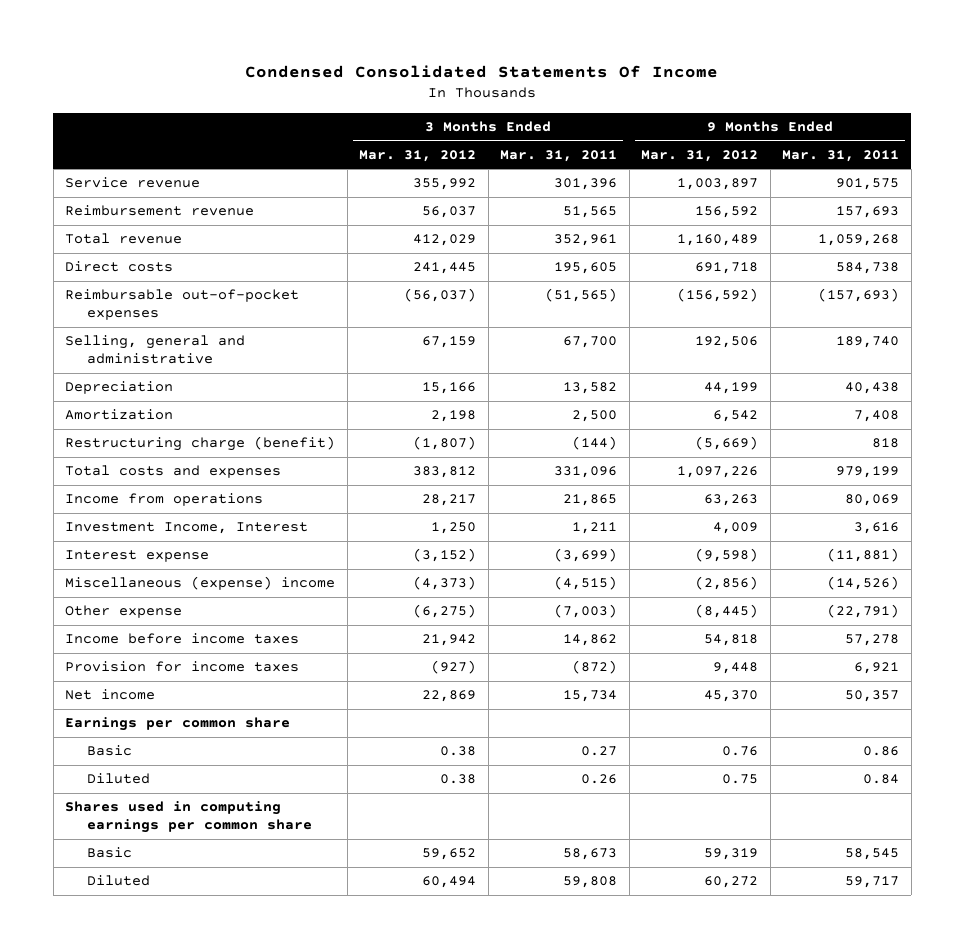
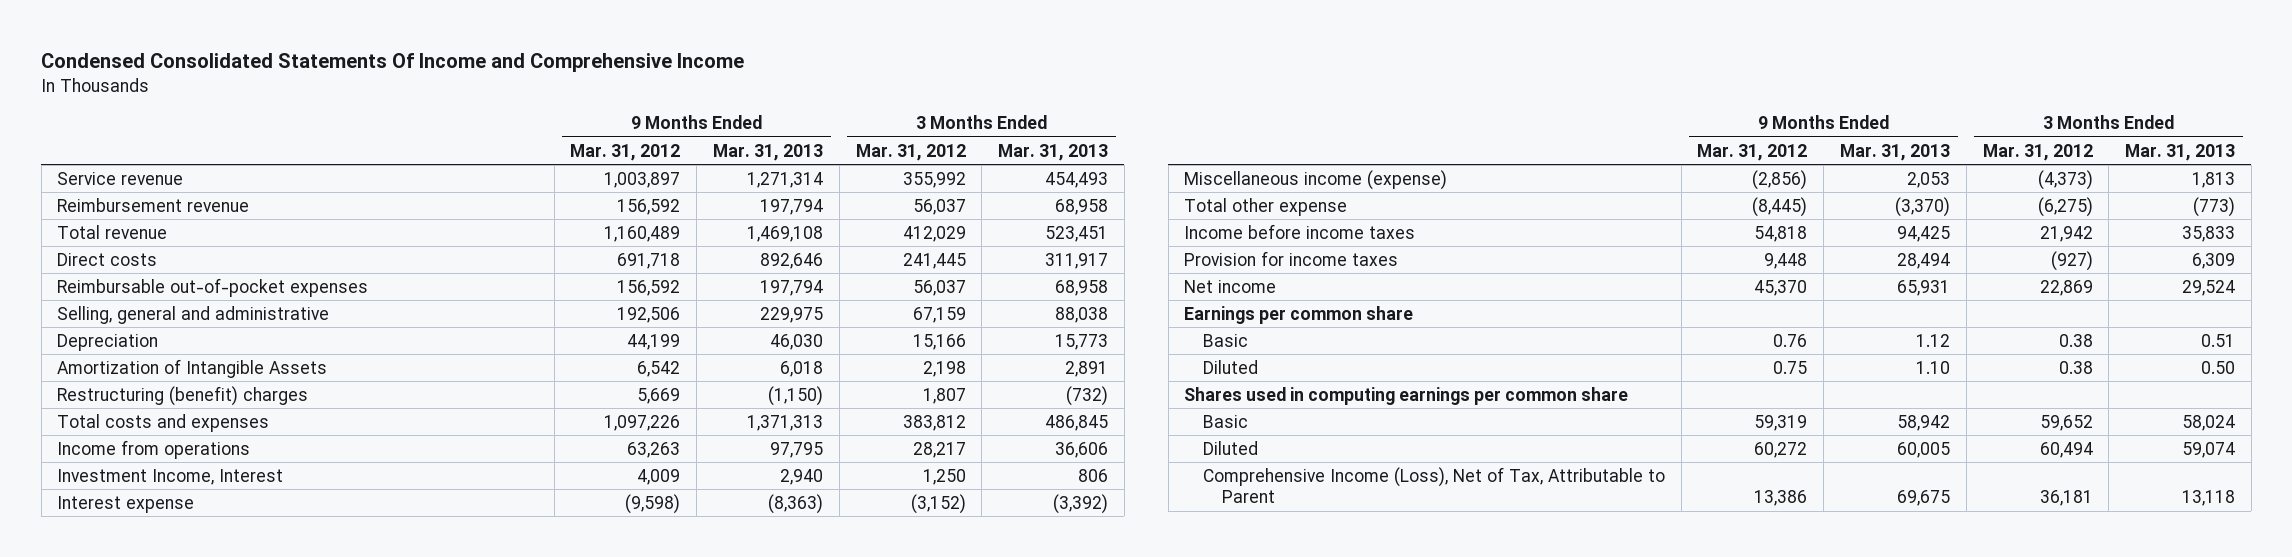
[245,64,719,78] Condensed Consolidated Statements Of Income -> [41,53,745,73] Condensed Consolidated Statements Of Income and Comprehensive Income
[500,149,618,162] Mar. 31, 2011 -> none
[782,149,900,162] Mar. 31, 2011 -> none
none -> [712,143,823,161] Mar. 31, 2013
none -> [998,143,1109,161] Mar. 31, 2013
[404,288,477,303] (56,037) -> [912,279,966,296] 56,037
[677,288,759,303] (156,592) -> [617,279,681,296] 156,592
[65,409,174,421] Amortization -> [57,358,328,378] Amortization of Intangible Assets
[65,436,336,452] Restructuring charge (benefit) -> [57,385,309,406] Restructuring (benefit) charges
[413,436,477,451] (1,807) -> [922,387,966,404] 1,807
[695,436,759,451] (5,669) -> [637,387,681,404] 5,669
[65,576,336,591] Miscellaneous (expense) income -> [1184,169,1448,190] Miscellaneous income (expense)
[65,605,183,619] Other expense -> [1184,197,1348,216] Total other expense
none -> [1202,466,1665,504] Comprehensive Income (Loss), Net of Tax, Attributable to Parent

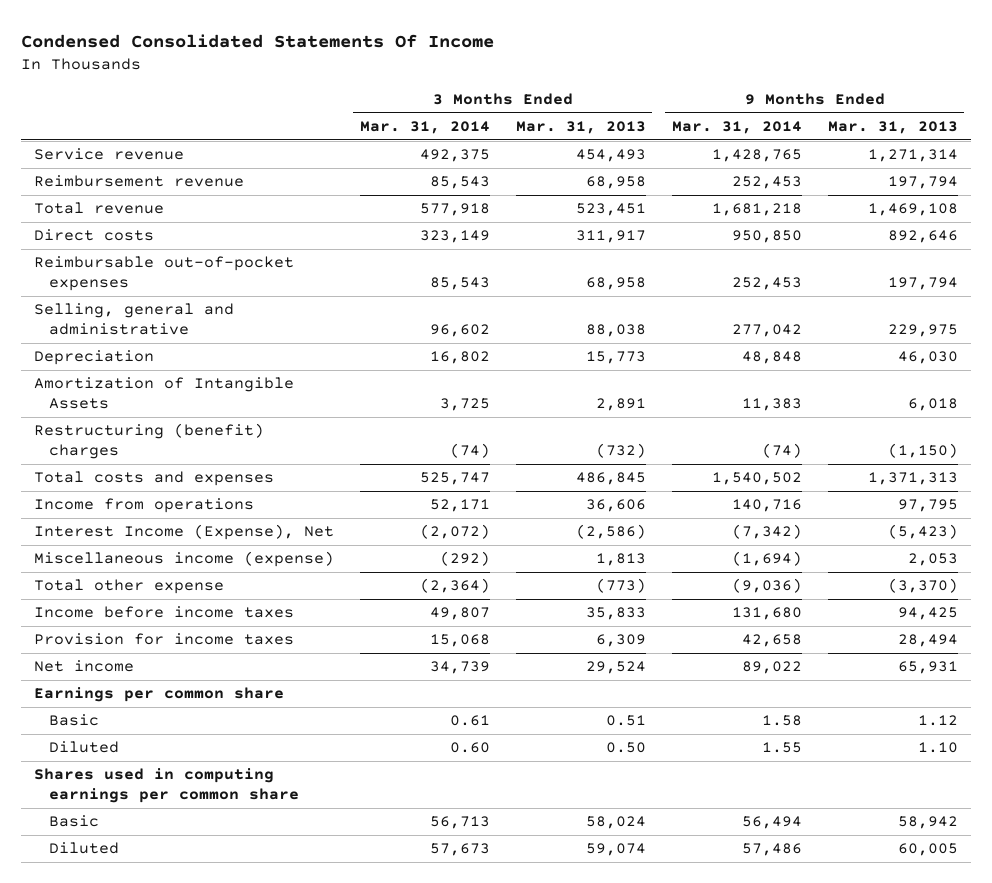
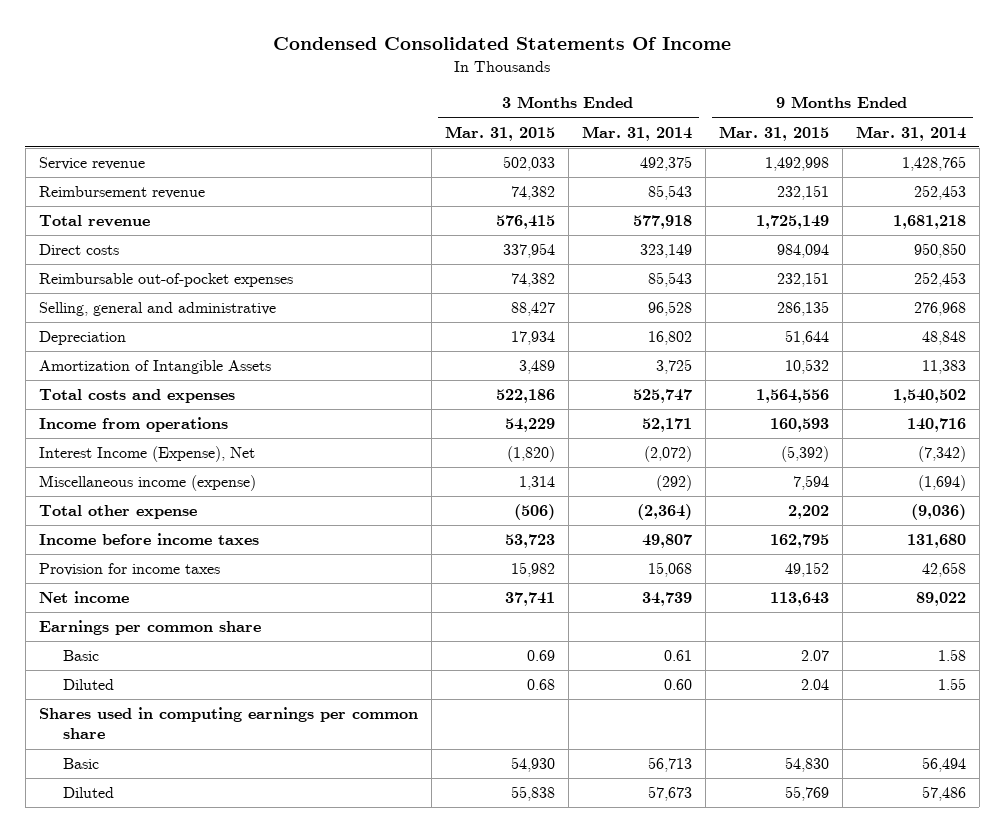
[515,121,646,135] Mar. 31, 2013 -> none
[827,121,958,135] Mar. 31, 2013 -> none
none -> [444,125,555,141] Mar. 31, 2015
none -> [718,125,829,141] Mar. 31, 2015
[429,323,490,337] 96,602 -> [647,301,692,317] 96,528
[731,323,802,337] 277,042 -> [913,302,966,317] 276,968
[34,423,265,459] Restructuring (benefit) charges -> none

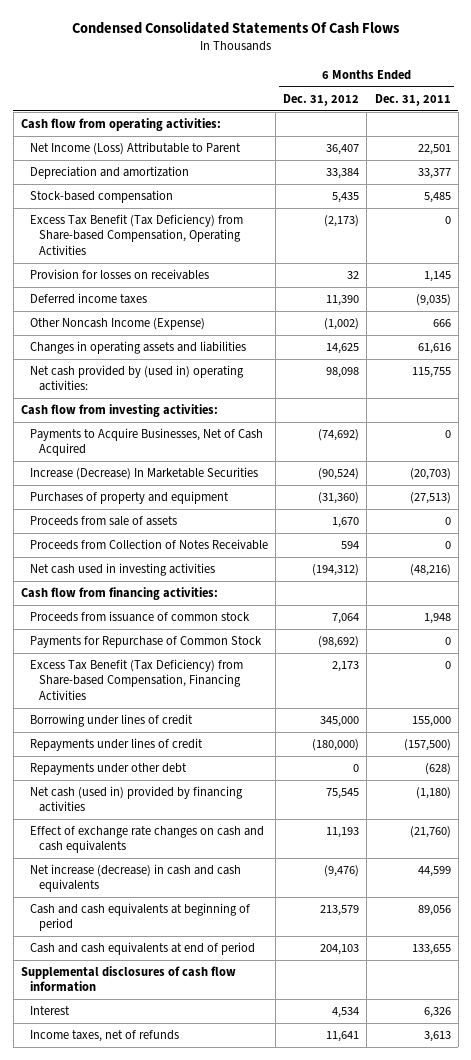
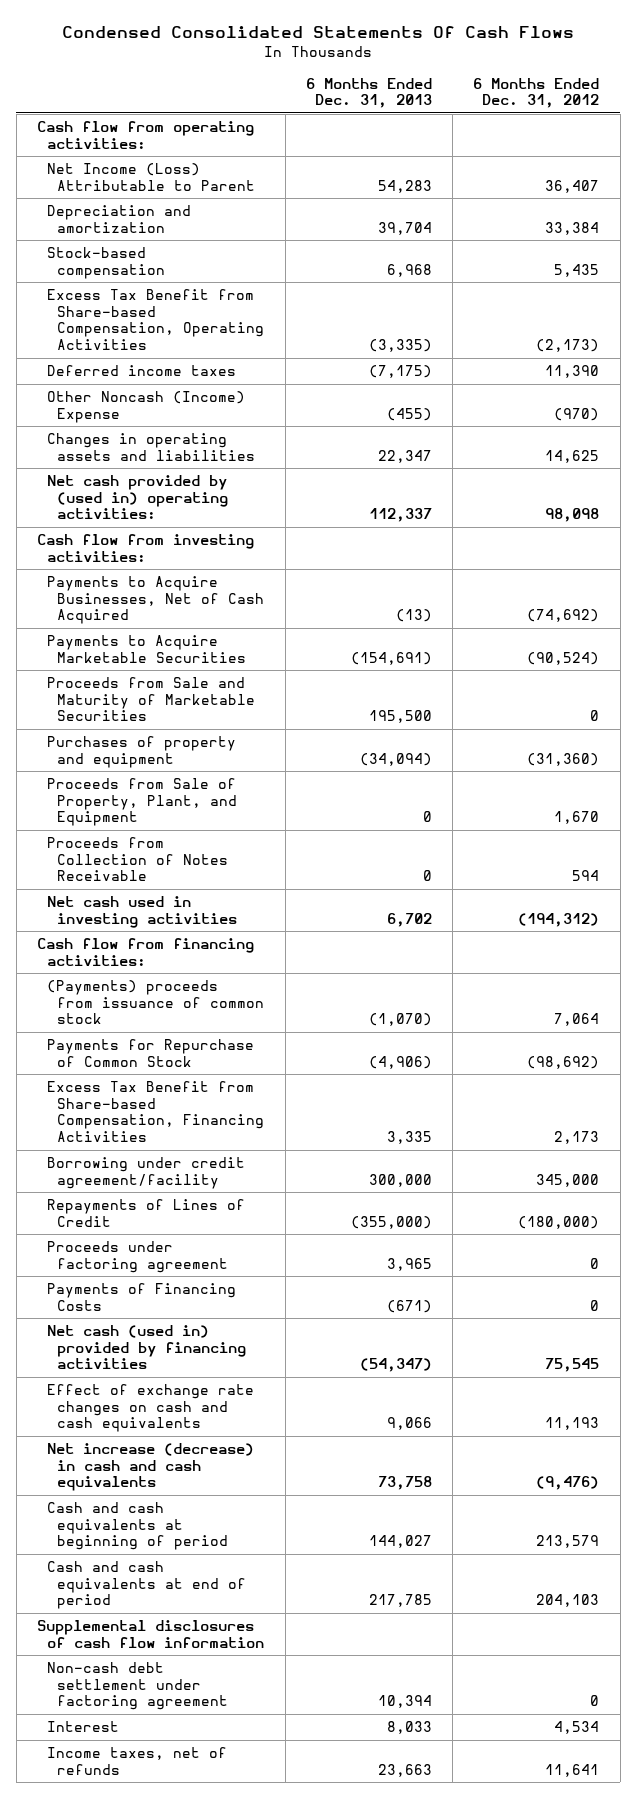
[374,93,451,106] Dec. 31, 2011 -> none
none -> [305,77,432,109] 6 Months Ended Dec. 31, 2013
[29,269,209,281] Provision for losses on receivables -> none
[29,214,243,255] Excess Tax Benefit (Tax Deficiency) from Share-based Compensation, Operating Activities -> [47,289,265,351] Excess Tax Benefit from Share-based Compensation, Operating Activities
[29,318,205,331] Other Noncash Income (Expense) -> [47,391,246,423] Other Noncash (Income) Expense
[324,318,360,331] (1,002) -> [554,407,600,421] (970)
[29,467,258,481] Increase (Decrease) In Marketable Securities -> [47,635,247,663] Payments to Acquire Marketable Securities
none -> [47,677,256,722] Proceeds from Sale and Maturity of Marketable Securities
[29,516,177,527] Proceeds from sale of assets -> [47,778,238,827] Proceeds from Sale of Property, Plant, and Equipment
[29,611,250,623] Proceeds from issuance of common stock -> [47,980,265,1025] (Payments) proceeds from issuance of common stock
[29,763,187,776] Repayments under other debt -> none
[29,659,243,700] Excess Tax Benefit (Tax Deficiency) from Share-based Compensation, Financing Activities -> [47,1081,265,1143] Excess Tax Benefit from Share-based Compensation, Financing Activities
[29,714,193,728] Borrowing under lines of credit -> [47,1157,246,1189] Borrowing under credit agreement/facility
[29,738,203,752] Repayments under lines of credit -> [47,1199,246,1227] Repayments of Lines of Credit
none -> [47,1241,229,1273] Proceeds under factoring agreement
none -> [47,1283,237,1311] Payments of Financing Costs
none -> [47,1662,229,1711] Non-cash debt settlement under factoring agreement

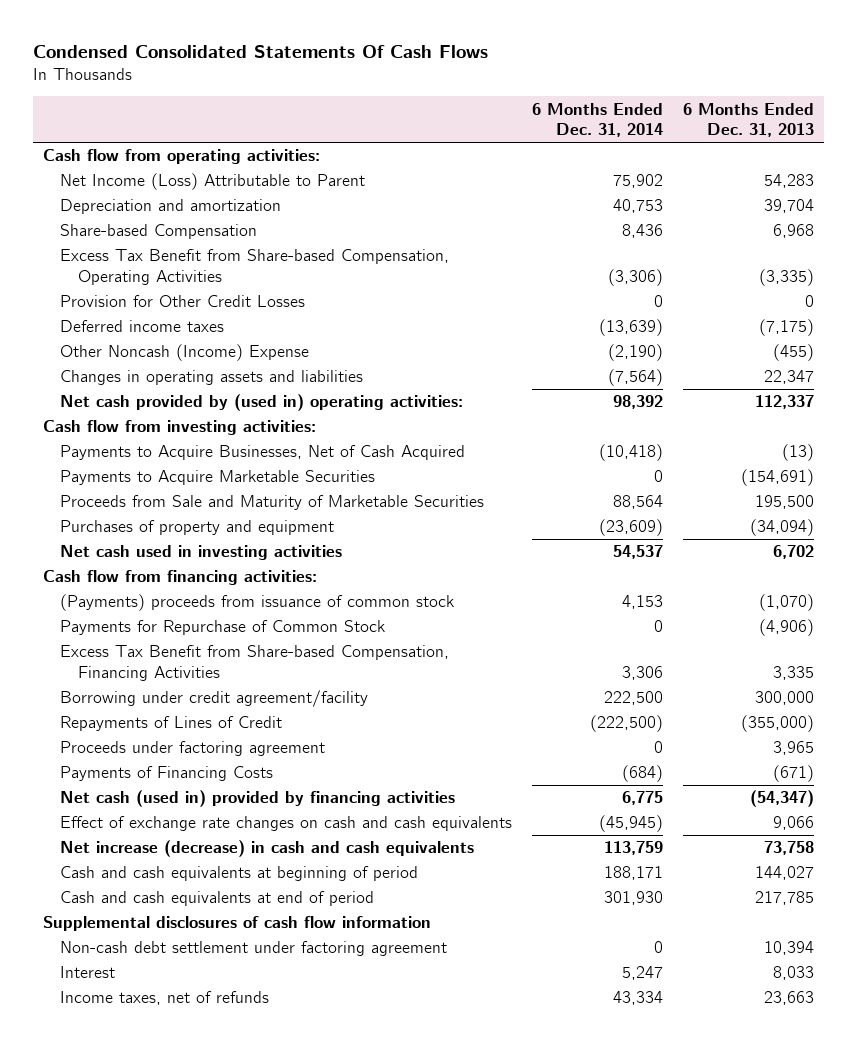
[473,77,600,109] 6 Months Ended Dec. 31, 2012 -> none
none -> [532,102,664,137] 6 Months Ended Dec. 31, 2014
[47,247,166,279] Stock-based compensation -> [60,224,258,240] Share-based Compensation
none -> [60,295,306,308] Provision for Other Credit Losses
[47,778,238,827] Proceeds from Sale of Property, Plant, and Equipment -> none
[47,837,229,882] Proceeds from Collection of Notes Receivable -> none

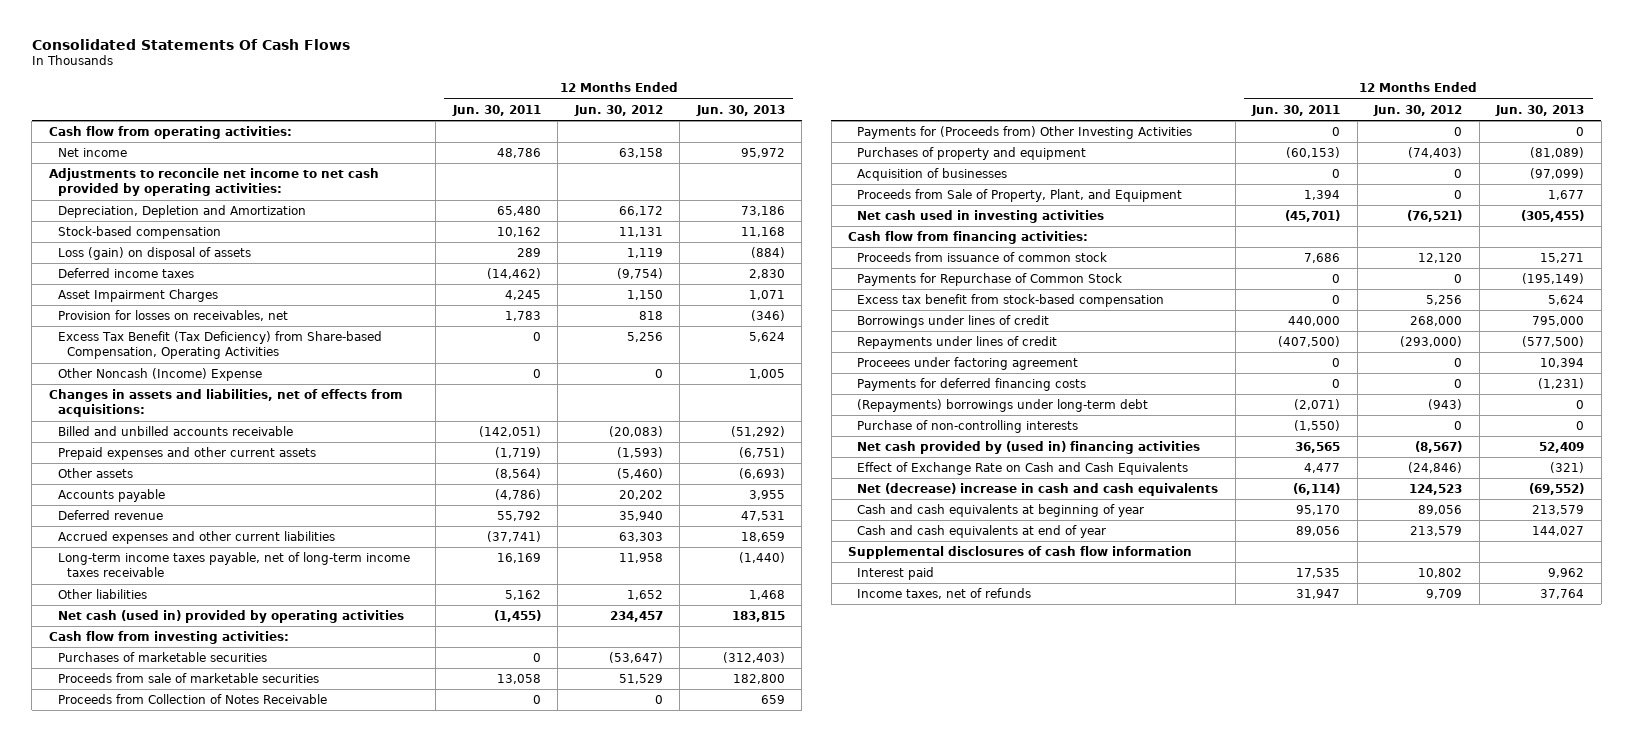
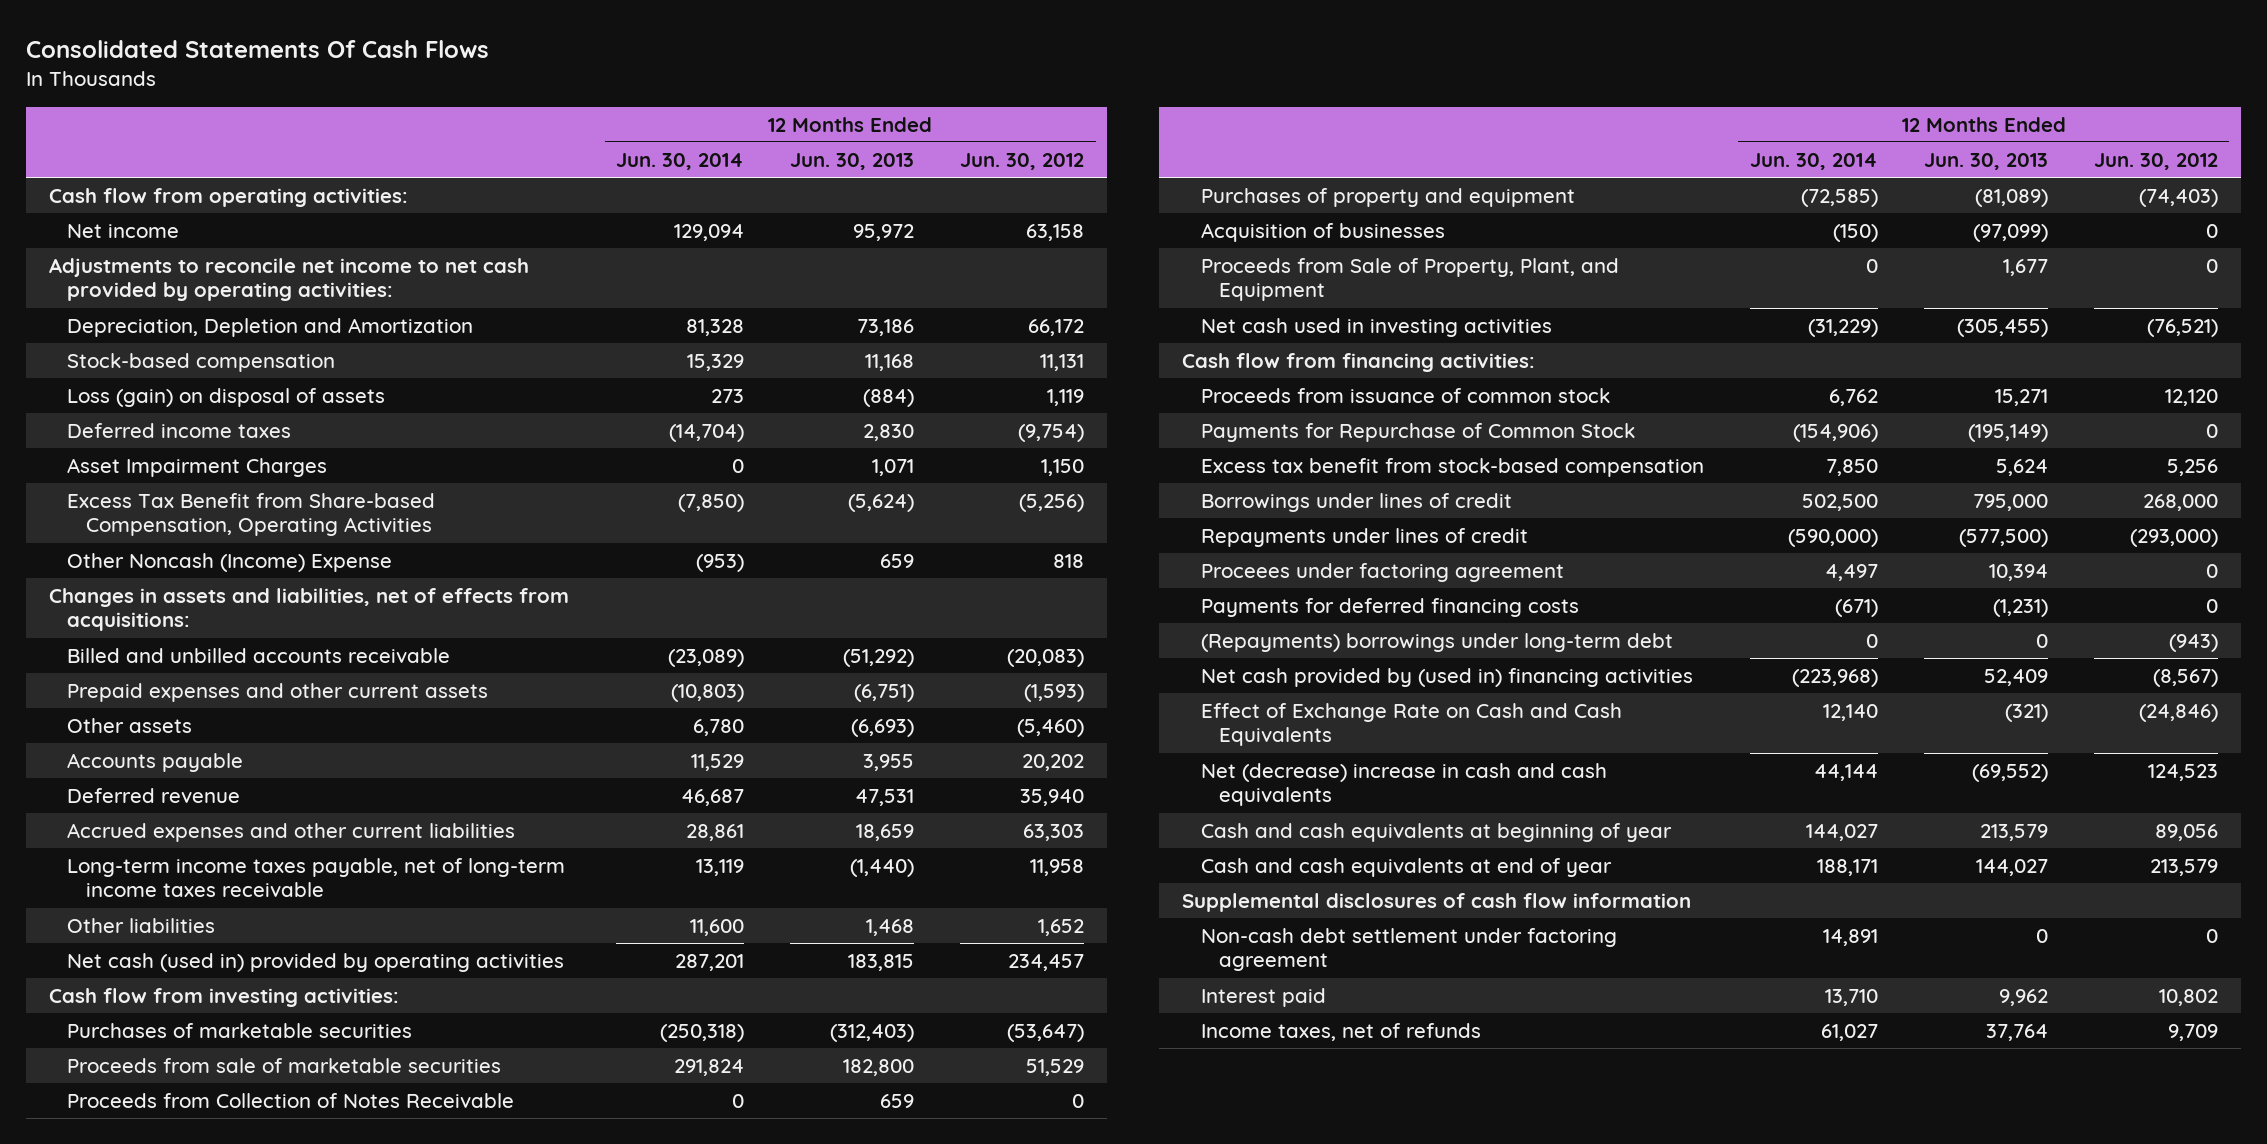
[451,104,541,116] Jun. 30, 2011 -> none
none -> [616,152,745,170] Jun. 30, 2014
[57,309,288,321] Provision for losses on receivables, net -> none
[57,330,382,360] Excess Tax Benefit (Tax Deficiency) from Share-based Compensation, Operating Activities -> [67,492,436,537] Excess Tax Benefit from Share-based Compensation, Operating Activities
[626,331,663,342] 5,256 -> [1019,493,1085,512] (5,256)
[748,331,785,342] 5,624 -> [848,493,915,512] (5,624)
[654,368,663,378] 0 -> [1053,553,1085,568] 818
[748,368,785,379] 1,005 -> [880,553,915,568] 659
[857,125,1193,139] Payments for (Proceeds from) Other Investing Activities -> none
[857,419,1079,433] Purchase of non-controlling interests -> none
none -> [1200,927,1617,972] Non-cash debt settlement under factoring agreement

